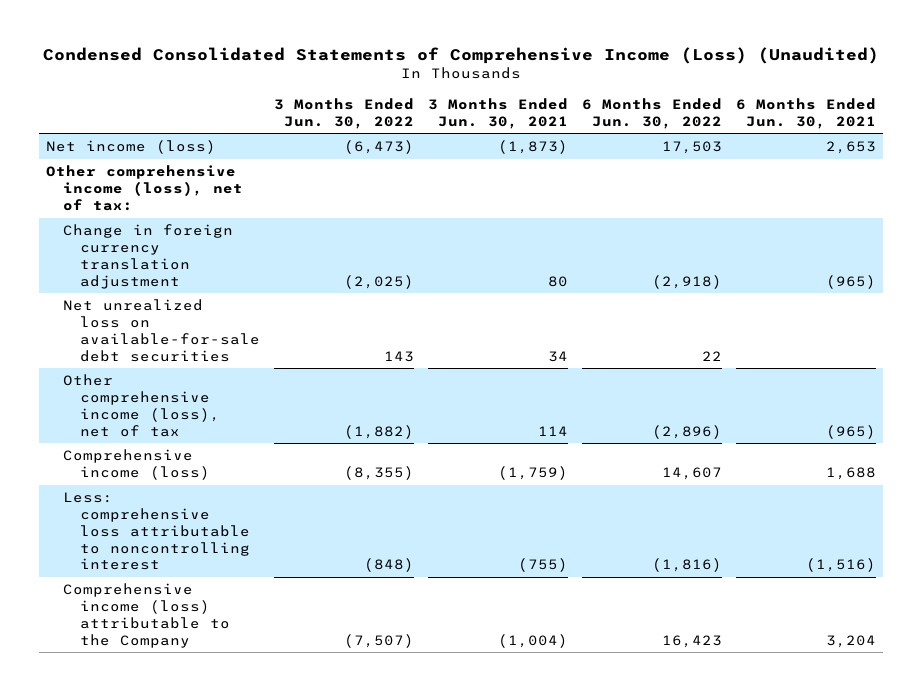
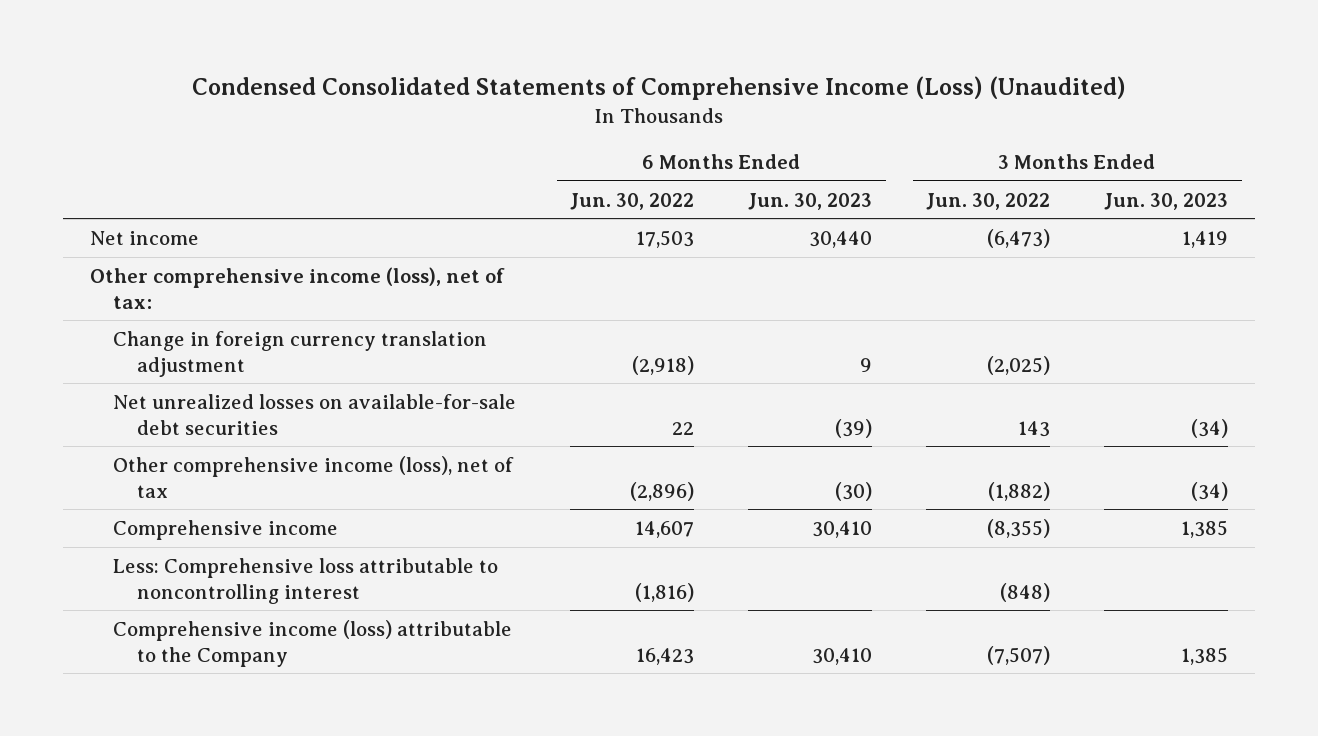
[428,97,569,129] 3 Months Ended Jun. 30, 2021 -> none
[735,97,876,129] 6 Months Ended Jun. 30, 2021 -> none
none -> [748,192,873,210] Jun. 30, 2023
none -> [1104,192,1229,210] Jun. 30, 2023
[46,140,217,155] Net income (loss) -> [89,230,199,245] Net income
[63,299,261,362] Net unrealized loss on available-for-sale debt securities -> [113,393,517,435] Net unrealized losses on available-for-sale debt securities
[63,449,211,480] Comprehensive income (loss) -> [113,519,339,540] Comprehensive income
[63,492,251,571] Less: comprehensive loss attributable to noncontrolling interest -> [113,557,499,604] Less: Comprehensive loss attributable to noncontrolling interest

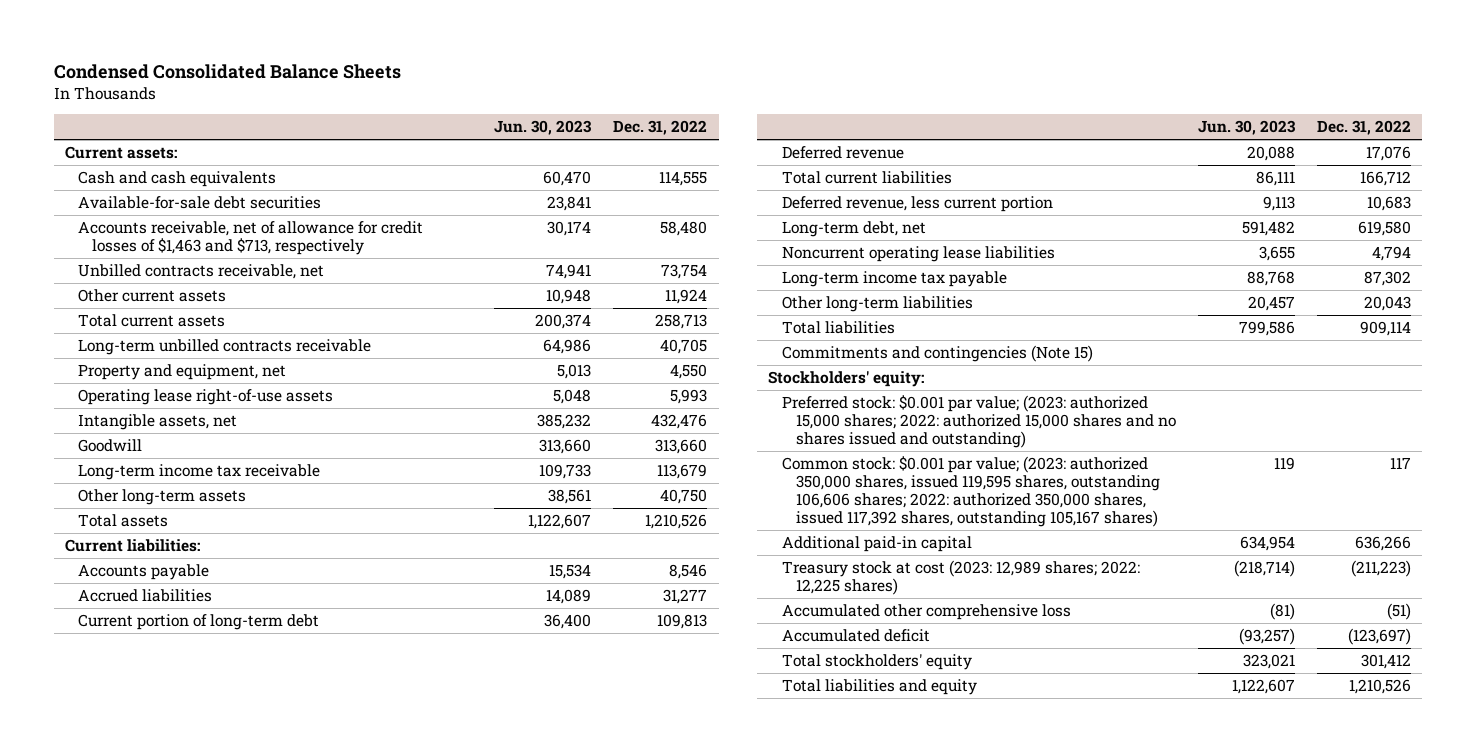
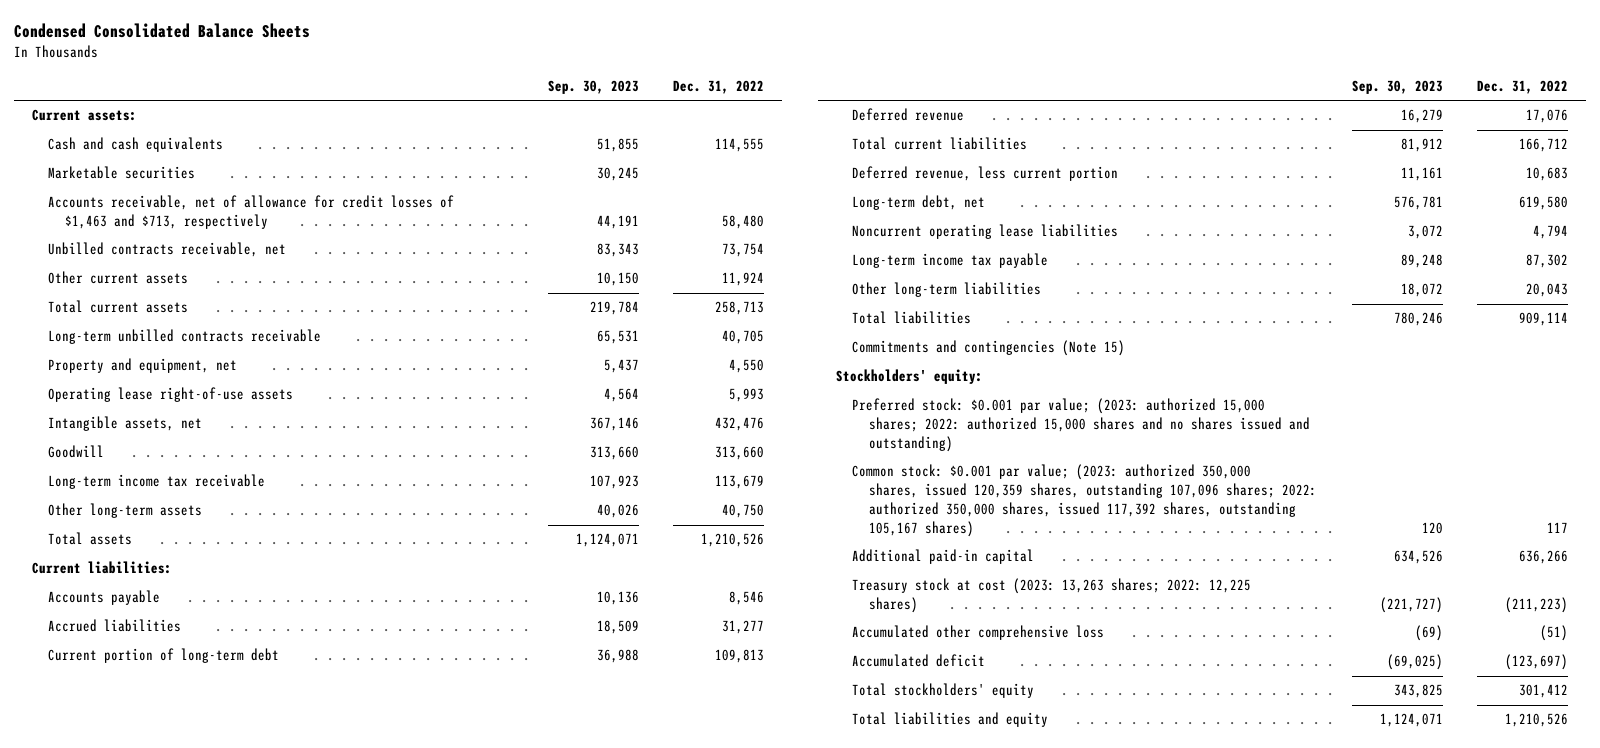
[494,120,593,136] Jun. 30, 2023 -> none
none -> [547,79,639,94] Sep. 30, 2023
[78,196,322,210] Available-for-sale debt securities -> none
none -> [48,166,196,180] Marketable securities
[782,456,1160,527] Common stock: $0.001 par value; (2023: authorized 350,000 shares, issued 119,595 shares, outstanding 106,606 shares; 2022: authorized 350,000 shares, issued 117,392 shares, outstanding 105,167 shares) -> [852,464,1317,538] Common stock: $0.001 par value; (2023: authorized 350,000 shares, issued 120,359 shares, outstanding 107,096 shares; 2022: authorized 350,000 shares, issued 117,392 shares, outstanding 105,167 shares)
[782,560,1141,596] Treasury stock at cost (2023: 12,989 shares; 2022: 12,225 shares) -> [852,578,1252,614] Treasury stock at cost (2023: 13,263 shares; 2022: 12,225 shares)

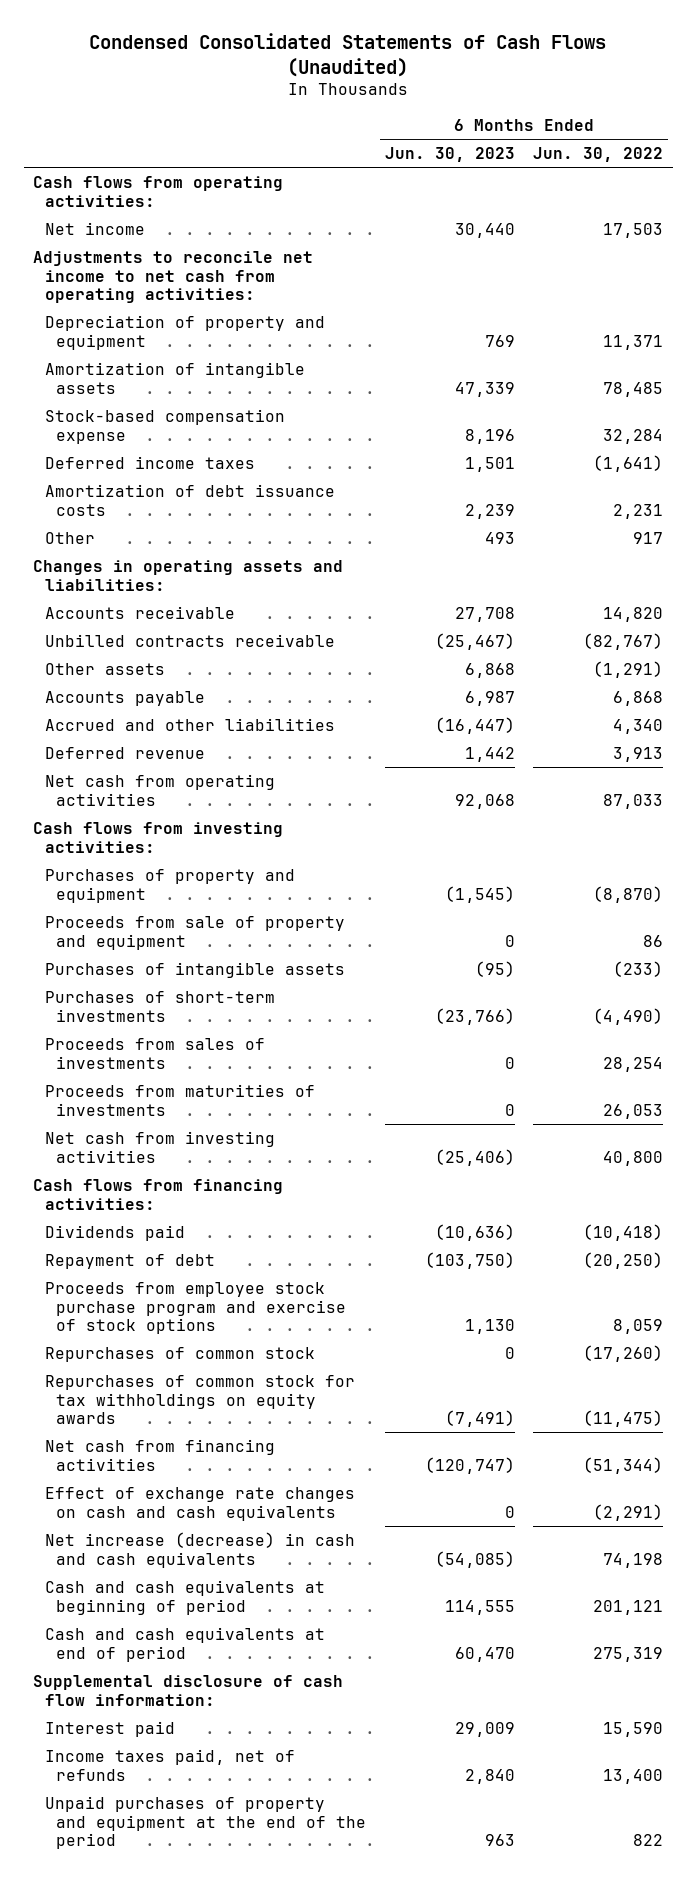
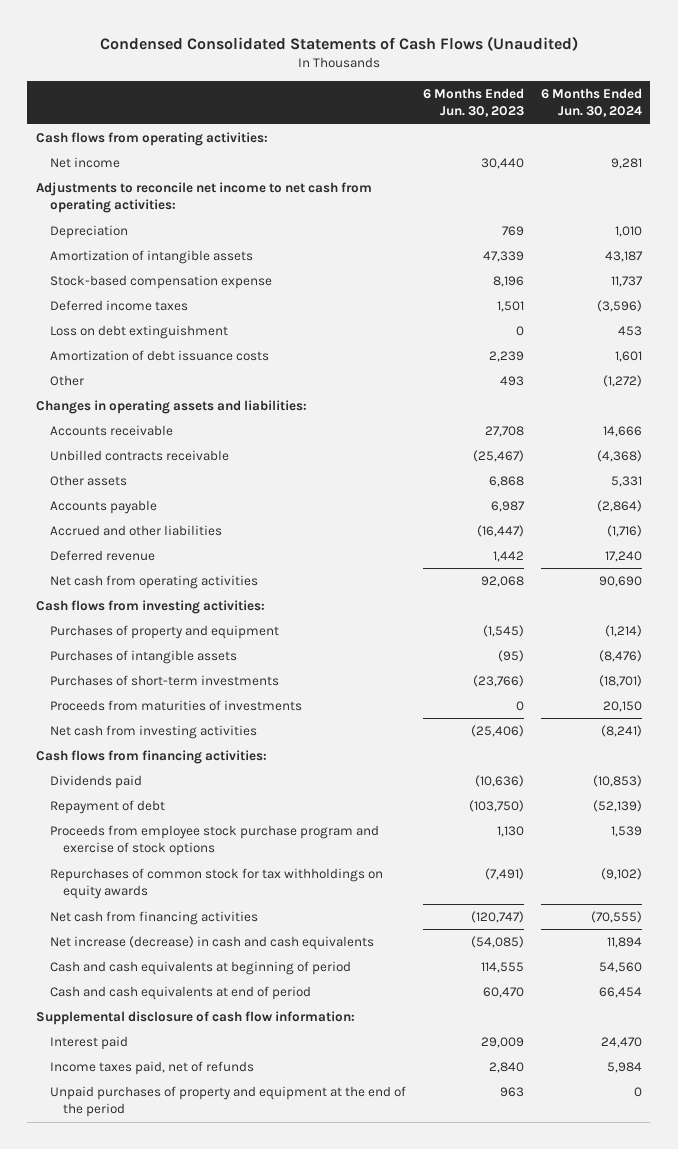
[533,147,664,163] Jun. 30, 2022 -> none
none -> [540,87,642,118] 6 Months Ended Jun. 30, 2024
[44,314,325,350] Depreciation of property and equipment -> [49,224,128,239] Depreciation
none -> [49,324,228,339] Loss on debt extinguishment
[44,915,345,950] Proceeds from sale of property and equipment -> none
[44,1037,265,1069] Proceeds from sales of investments -> none
[44,1346,315,1362] Repurchases of common stock -> none
[44,1486,355,1521] Effect of exchange rate changes on cash and cash equivalents -> none

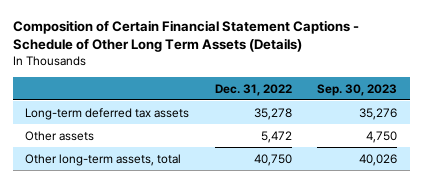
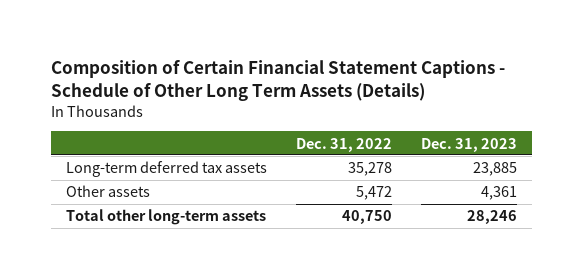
[317,83,398,96] Sep. 30, 2023 -> none
none -> [421,137,518,152] Dec. 31, 2023
[25,153,182,166] Other long-term assets, total -> [65,209,266,226] Total other long-term assets

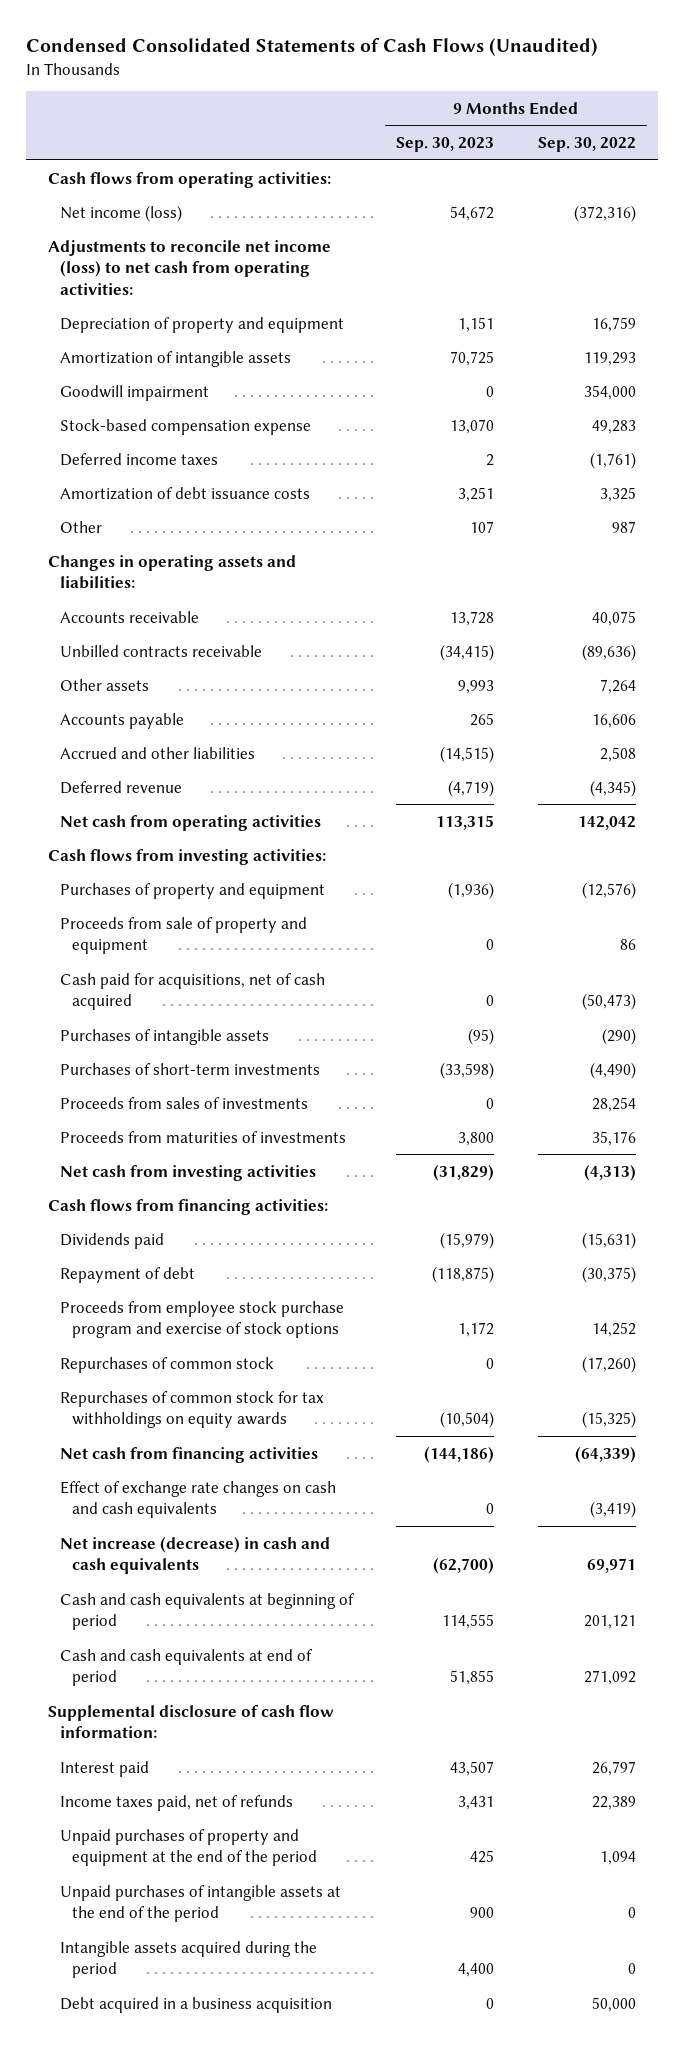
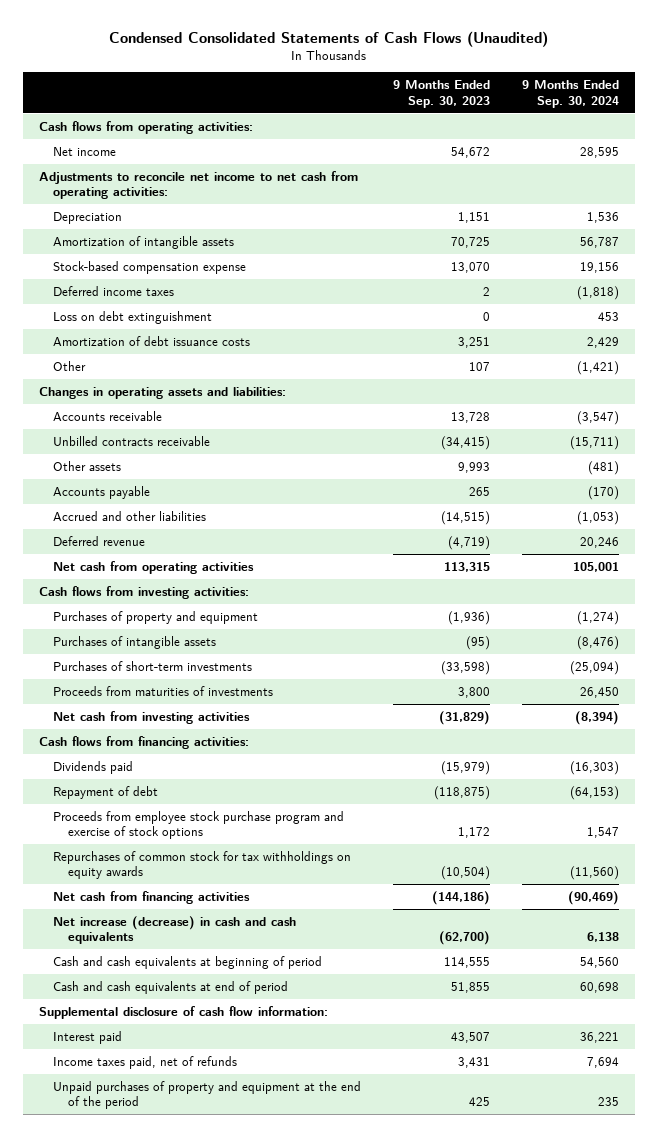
[537,137,636,153] Sep. 30, 2022 -> none
none -> [521,80,619,108] 9 Months Ended Sep. 30, 2024
[59,204,182,222] Net income (loss) -> [53,146,117,156] Net income
[47,239,331,295] Adjustments to reconcile net income (loss) to net cash from operating activities: -> [38,170,358,200] Adjustments to reconcile net income to net cash from operating activities:
[59,316,344,333] Depreciation of property and equipment -> [53,211,123,224] Depreciation
[59,384,209,401] Goodwill impairment -> none
none -> [53,310,213,324] Loss on debt extinguishment
[59,916,307,955] Proceeds from sale of property and equipment -> none
[59,972,325,1011] Cash paid for acquisitions, net of cash acquired -> none
[59,1096,308,1109] Proceeds from sales of investments -> none
[59,1356,274,1373] Repurchases of common stock -> none
[59,1480,336,1519] Effect of exchange rate changes on cash and cash equivalents -> none
[59,1884,341,1923] Unpaid purchases of intangible assets at the end of the period -> none
[59,1940,317,1979] Intangible assets acquired during the period -> none
[59,1996,332,2013] Debt acquired in a business acquisition -> none

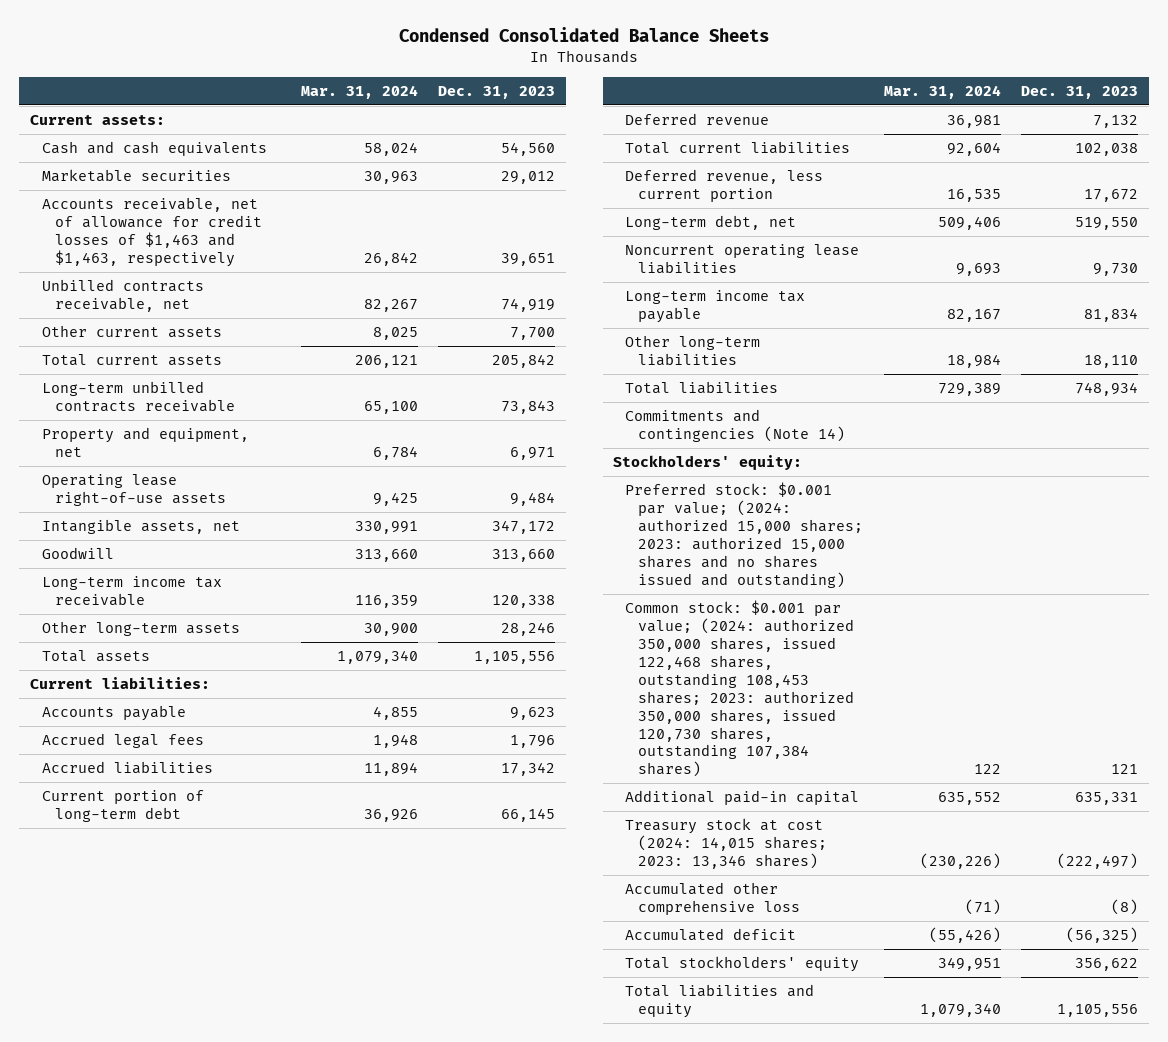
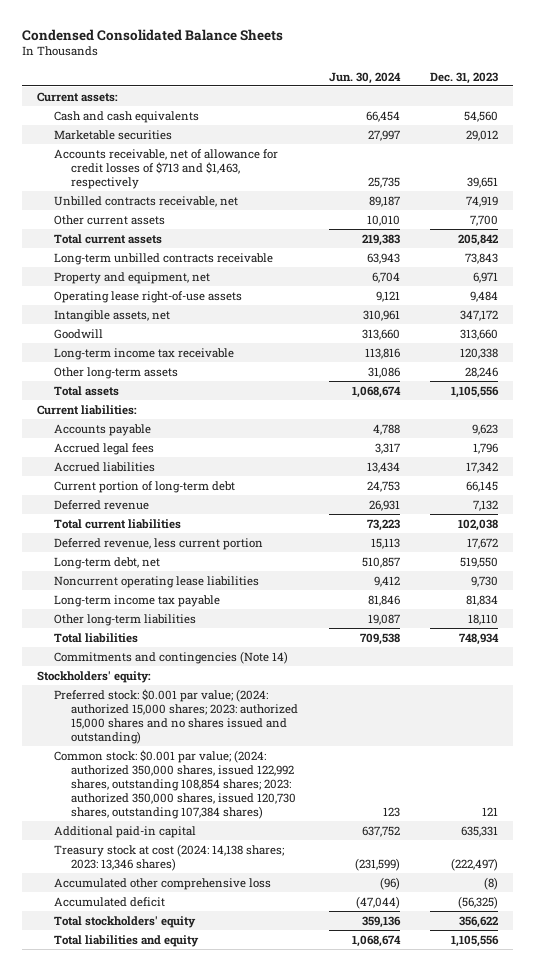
[300,85,418,100] Mar. 31, 2024 -> none
none -> [328,71,401,84] Jun. 30, 2024
[42,197,262,267] Accounts receivable, net of allowance for credit losses of $1,463 and $1,463, respectively -> [54,148,279,189] Accounts receivable, net of allowance for credit losses of $713 and $1,463, respectively
[625,600,854,778] Common stock: $0.001 par value; (2024: authorized 350,000 shares, issued 122,468 shares, outstanding 108,453 shares; 2023: authorized 350,000 shares, issued 120,730 shares, outstanding 107,384 shares) -> [54,749,297,819] Common stock: $0.001 par value; (2024: authorized 350,000 shares, issued 122,992 shares, outstanding 108,854 shares; 2023: authorized 350,000 shares, issued 120,730 shares, outstanding 107,384 shares)
[625,818,827,869] Treasury stock at cost (2024: 14,015 shares; 2023: 13,346 shares) -> [54,843,285,871] Treasury stock at cost (2024: 14,138 shares; 2023: 13,346 shares)

